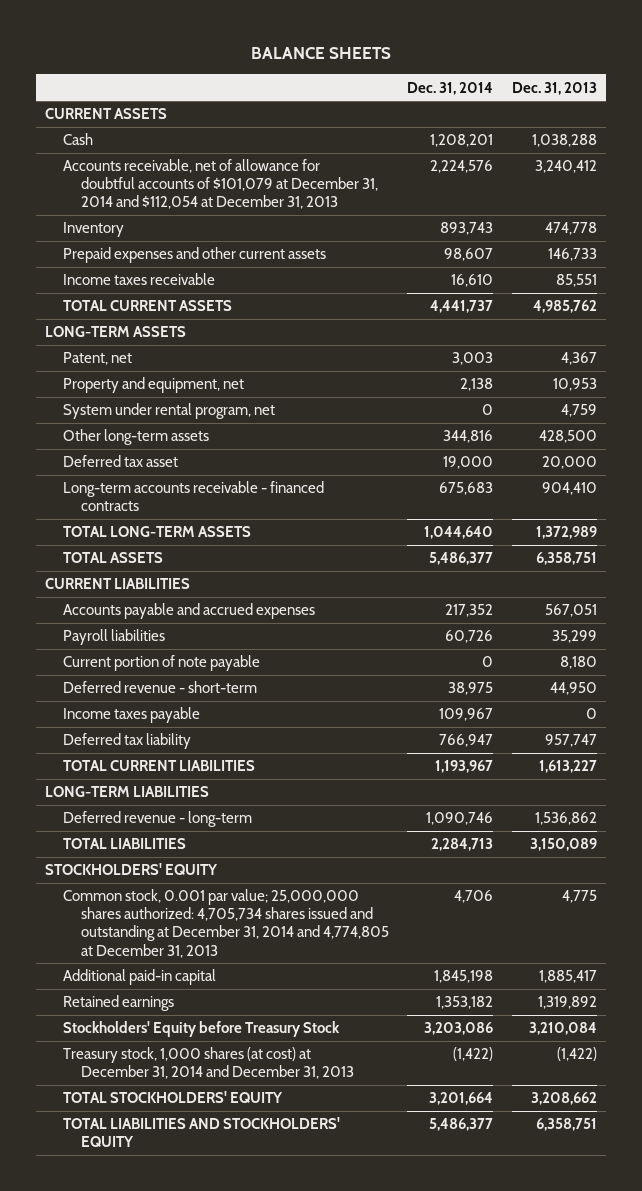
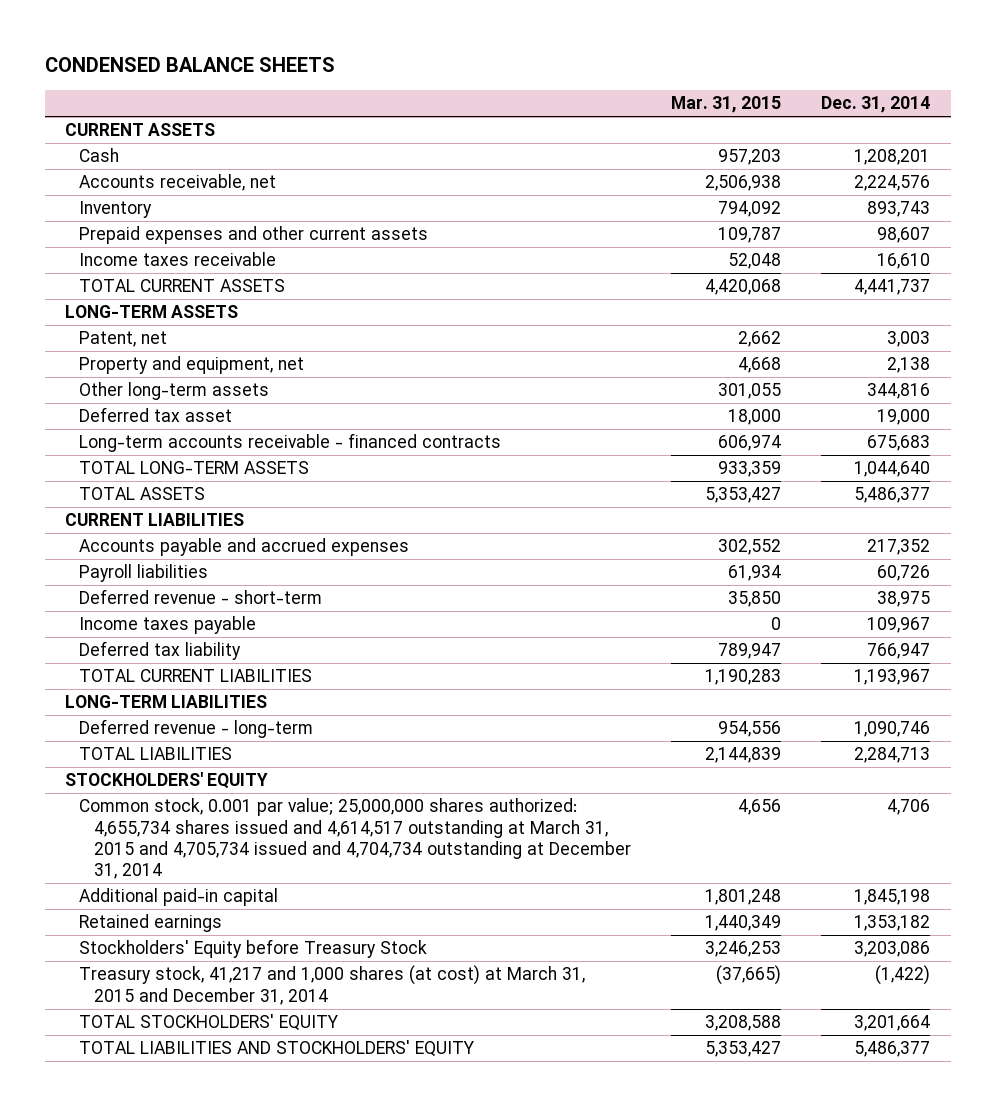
[251,47,392,60] BALANCE SHEETS -> [45,57,336,73] CONDENSED BALANCE SHEETS
[511,81,597,95] Dec. 31, 2013 -> none
none -> [670,96,781,114] Mar. 31, 2015
[62,159,378,210] Accounts receivable, net of allowance for doubtful accounts of $101,079 at December 31, 2014 and $112,054 at December 31, 2013 -> [79,174,277,192] Accounts receivable, net
[62,403,275,420] System under rental program, net -> none
[62,655,260,672] Current portion of note payable -> none
[62,889,389,958] Common stock, 0.001 par value; 25,000,000 shares authorized: 4,705,734 shares issued and outstanding at December 31, 2014 and 4,774,805 at December 31, 2013 -> [79,798,631,880] Common stock, 0.001 par value; 25,000,000 shares authorized: 4,655,734 shares issued and 4,614,517 outstanding at March 31, 2015 and 4,705,734 issued and 4,704,734 outstanding at December 31, 2014
[62,1047,354,1080] Treasury stock, 1,000 shares (at cost) at December 31, 2014 and December 31, 2013 -> [79,965,586,1005] Treasury stock, 41,217 and 1,000 shares (at cost) at March 31, 2015 and December 31, 2014

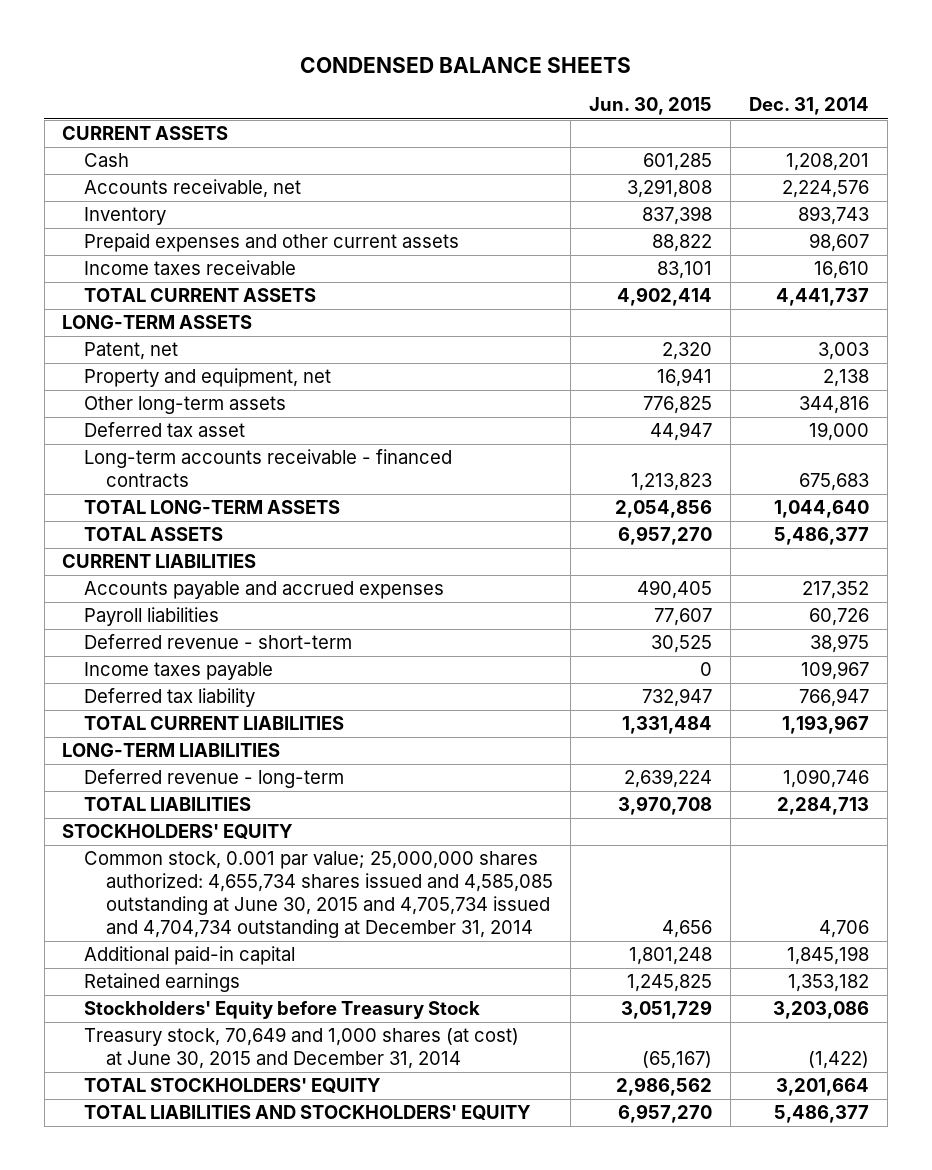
[670,96,781,114] Mar. 31, 2015 -> none
none -> [589,97,713,116] Jun. 30, 2015
[79,798,631,880] Common stock, 0.001 par value; 25,000,000 shares authorized: 4,655,734 shares issued and 4,614,517 outstanding at March 31, 2015 and 4,705,734 issued and 4,704,734 outstanding at December 31, 2014 -> [84,851,553,938] Common stock, 0.001 par value; 25,000,000 shares authorized: 4,655,734 shares issued and 4,585,085 outstanding at June 30, 2015 and 4,705,734 issued and 4,704,734 outstanding at December 31, 2014
[79,965,586,1005] Treasury stock, 41,217 and 1,000 shares (at cost) at March 31, 2015 and December 31, 2014 -> [84,1027,520,1070] Treasury stock, 70,649 and 1,000 shares (at cost) at June 30, 2015 and December 31, 2014

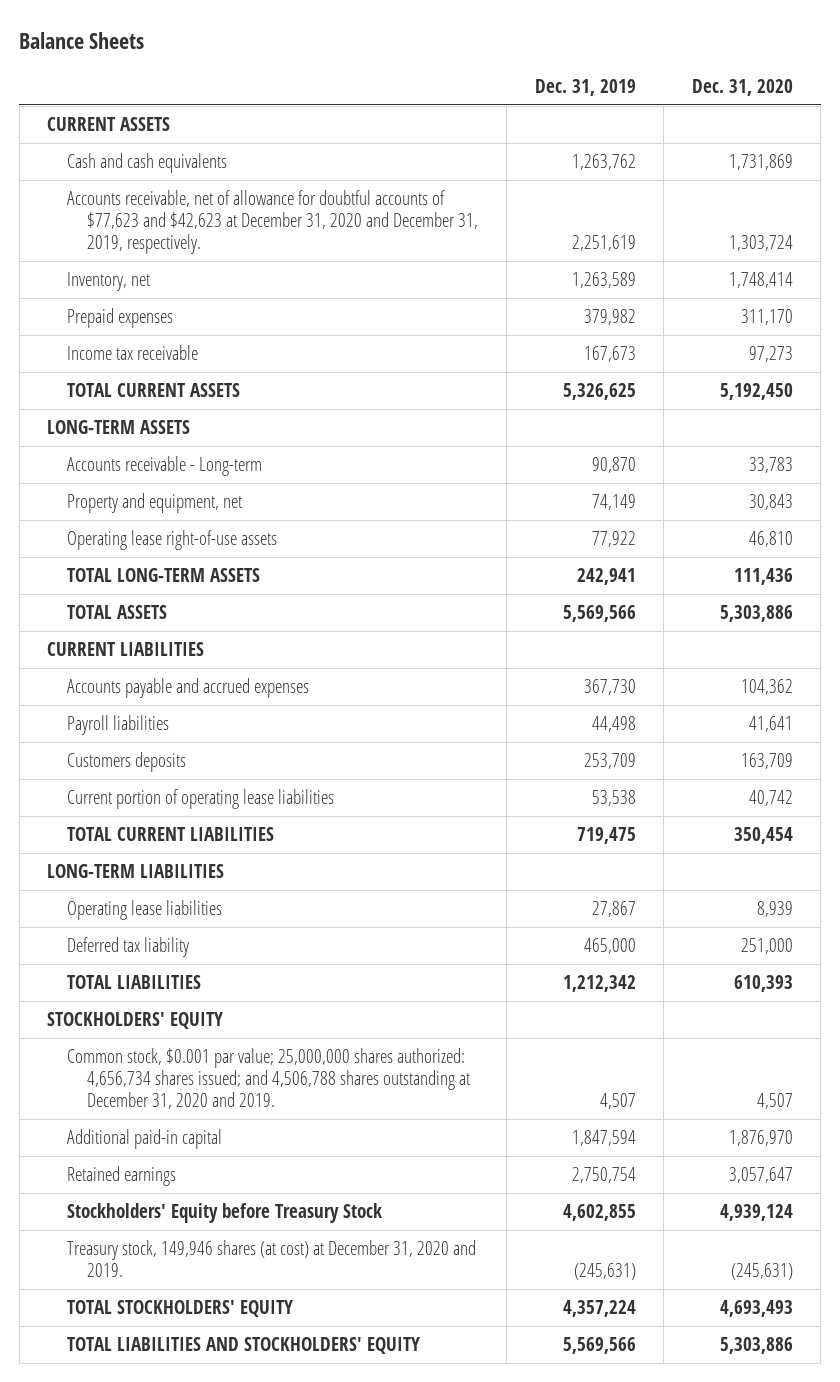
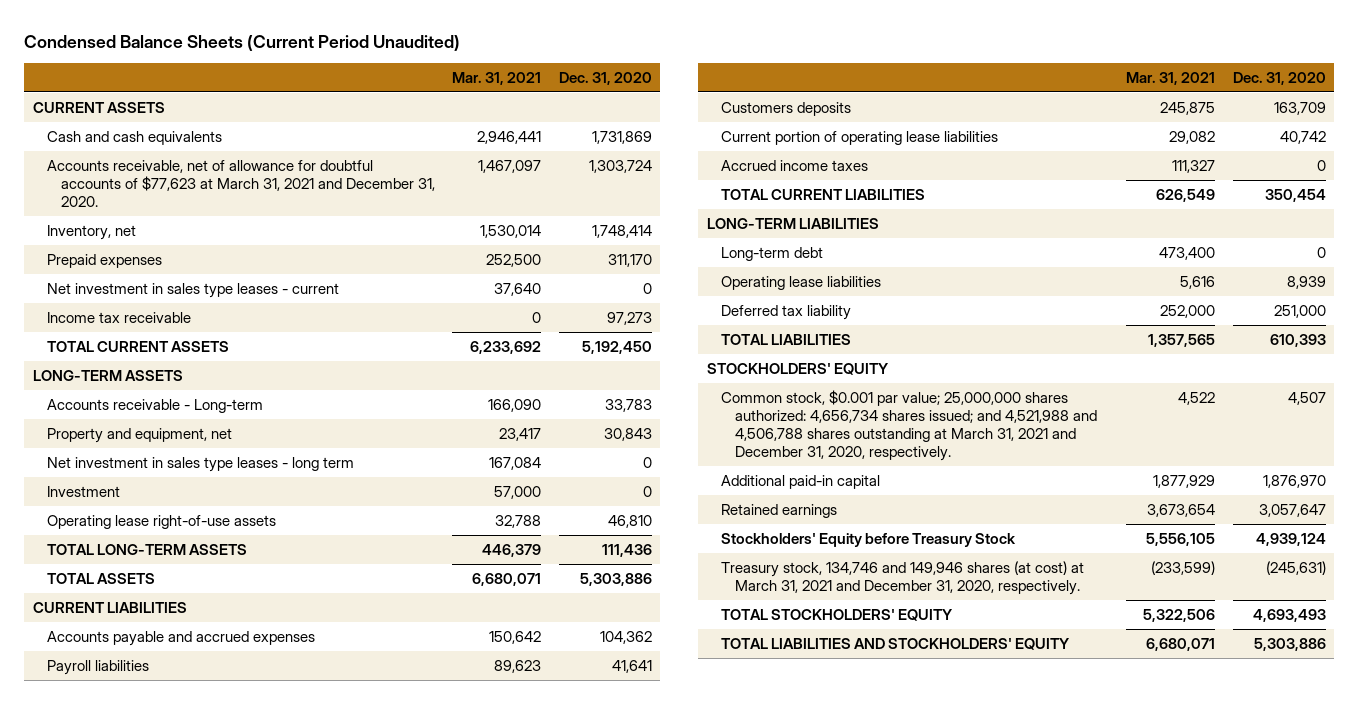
[19,31,145,49] Balance Sheets -> [24,34,461,51] Condensed Balance Sheets (Current Period Unaudited)
[534,78,636,96] Dec. 31, 2019 -> none
none -> [452,72,542,86] Mar. 31, 2021
[67,190,479,255] Accounts receivable, net of allowance for doubtful accounts of $77,623 and $42,623 at December 31, 2020 and December 31, 2019, respectively. -> [47,159,436,207] Accounts receivable, net of allowance for doubtful accounts of $77,623 at March 31, 2021 and December 31, 2020.
none -> [47,282,340,298] Net investment in sales type leases - current
none -> [47,456,355,472] Net investment in sales type leases - long term
none -> [47,485,121,497] Investment
none -> [720,159,868,171] Accrued income taxes
none -> [720,246,823,261] Long-term debt
[67,1048,471,1110] Common stock, $0.001 par value; 25,000,000 shares authorized: 4,656,734 shares issued; and 4,506,788 shares outstanding at December 31, 2020 and 2019. -> [720,389,1098,461] Common stock, $0.001 par value; 25,000,000 shares authorized: 4,656,734 shares issued; and 4,521,988 and 4,506,788 shares outstanding at March 31, 2021 and December 31, 2020, respectively.
[67,1240,477,1278] Treasury stock, 149,946 shares (at cost) at December 31, 2020 and 2019. -> [720,560,1084,595] Treasury stock, 134,746 and 149,946 shares (at cost) at March 31, 2021 and December 31, 2020, respectively.

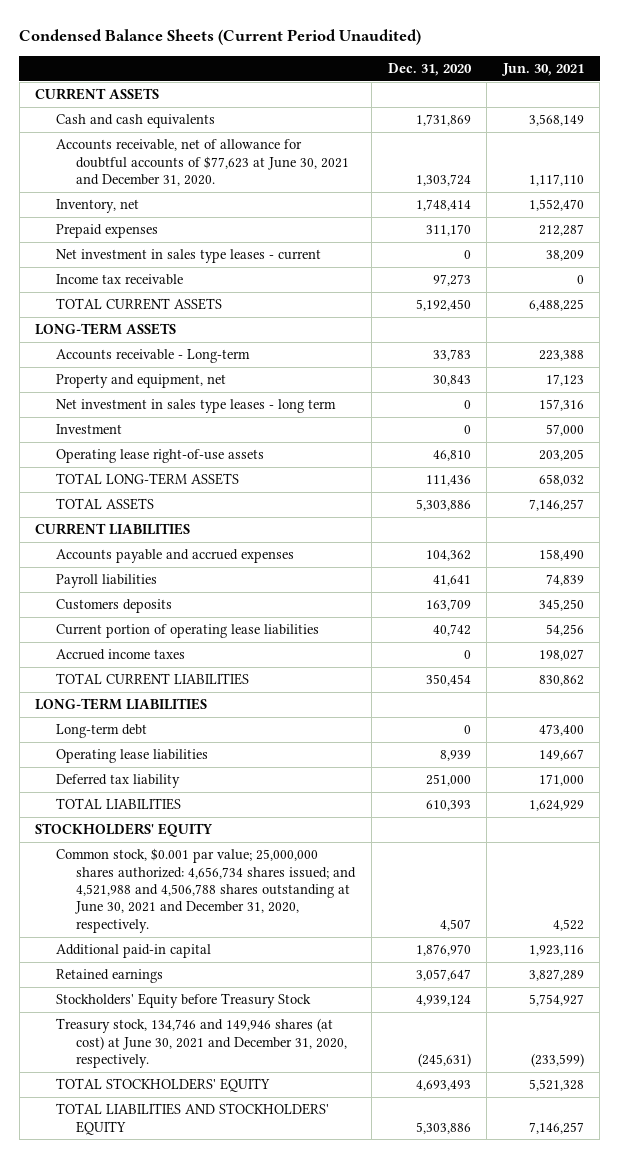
[452,72,542,86] Mar. 31, 2021 -> none
none -> [500,62,584,76] Jun. 30, 2021
[47,159,436,207] Accounts receivable, net of allowance for doubtful accounts of $77,623 at March 31, 2021 and December 31, 2020. -> [55,139,350,186] Accounts receivable, net of allowance for doubtful accounts of $77,623 at June 30, 2021 and December 31, 2020.
[720,389,1098,461] Common stock, $0.001 par value; 25,000,000 shares authorized: 4,656,734 shares issued; and 4,521,988 and 4,506,788 shares outstanding at March 31, 2021 and December 31, 2020, respectively. -> [55,848,357,933] Common stock, $0.001 par value; 25,000,000 shares authorized: 4,656,734 shares issued; and 4,521,988 and 4,506,788 shares outstanding at June 30, 2021 and December 31, 2020, respectively.
[720,560,1084,595] Treasury stock, 134,746 and 149,946 shares (at cost) at March 31, 2021 and December 31, 2020, respectively. -> [55,1018,348,1068] Treasury stock, 134,746 and 149,946 shares (at cost) at June 30, 2021 and December 31, 2020, respectively.

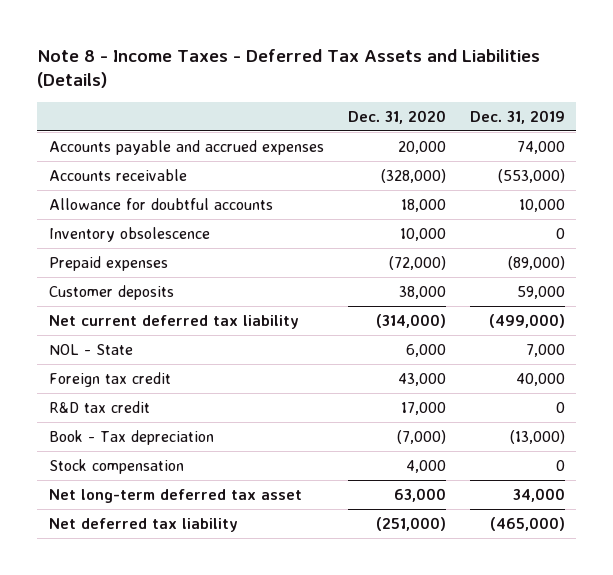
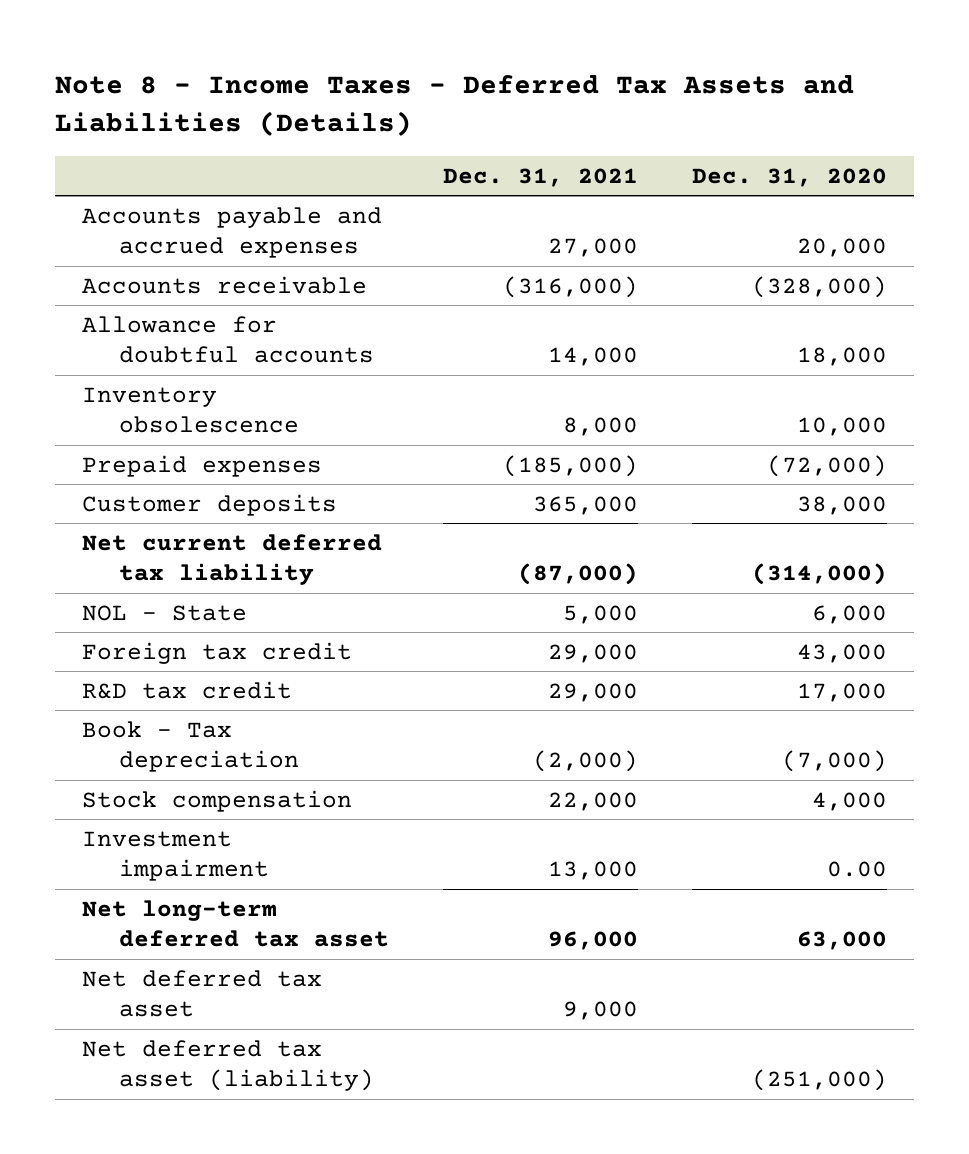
[469,109,565,124] Dec. 31, 2019 -> none
none -> [442,167,638,187] Dec. 31, 2021
none -> [81,830,269,882] Investment impairment
none -> [81,969,322,1018] Net deferred tax asset
[48,517,238,532] Net deferred tax liability -> [81,1039,374,1092] Net deferred tax asset (liability)

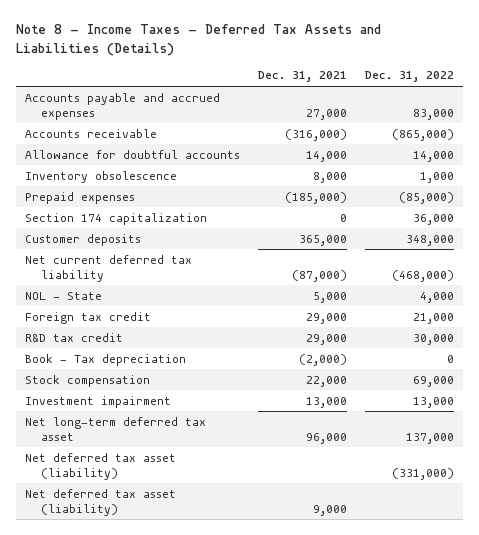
[691,167,887,187] Dec. 31, 2020 -> none
none -> [365,71,455,83] Dec. 31, 2022
none -> [24,212,207,225] Section 174 capitalization
[81,969,322,1018] Net deferred tax asset -> none
none -> [24,488,176,516] Net deferred tax asset (liability)

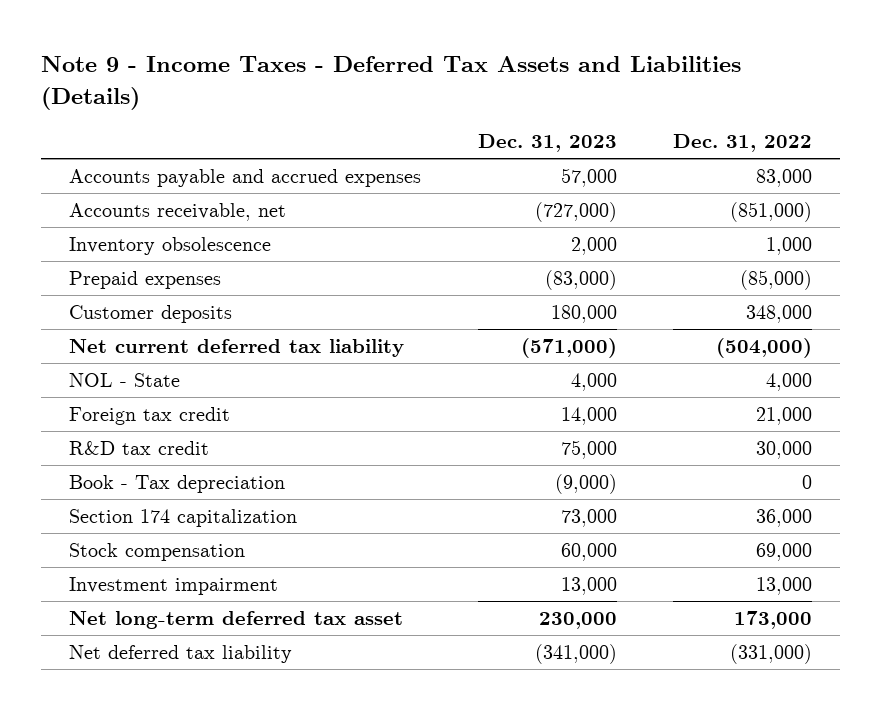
[15,24,381,56] Note 8 - Income Taxes - Deferred Tax Assets and Liabilities (Details) -> [41,56,742,110] Note 9 - Income Taxes - Deferred Tax Assets and Liabilities (Details)
[257,71,347,83] Dec. 31, 2021 -> none
none -> [477,133,617,152] Dec. 31, 2023
[24,149,240,159] Allowance for doubtful accounts -> none
[24,128,157,138] Accounts receivable -> [69,203,287,222] Accounts receivable, net
[392,128,455,141] (865,000) -> [730,202,813,223] (851,000)
[392,269,455,282] (468,000) -> [716,338,813,359] (504,000)
[24,212,207,225] Section 174 capitalization -> [69,509,298,528] Section 174 capitalization
[24,488,176,516] Net deferred tax asset (liability) -> none
[406,432,455,444] 137,000 -> [734,611,813,630] 173,000
[24,452,176,480] Net deferred tax asset (liability) -> [69,645,293,664] Net deferred tax liability

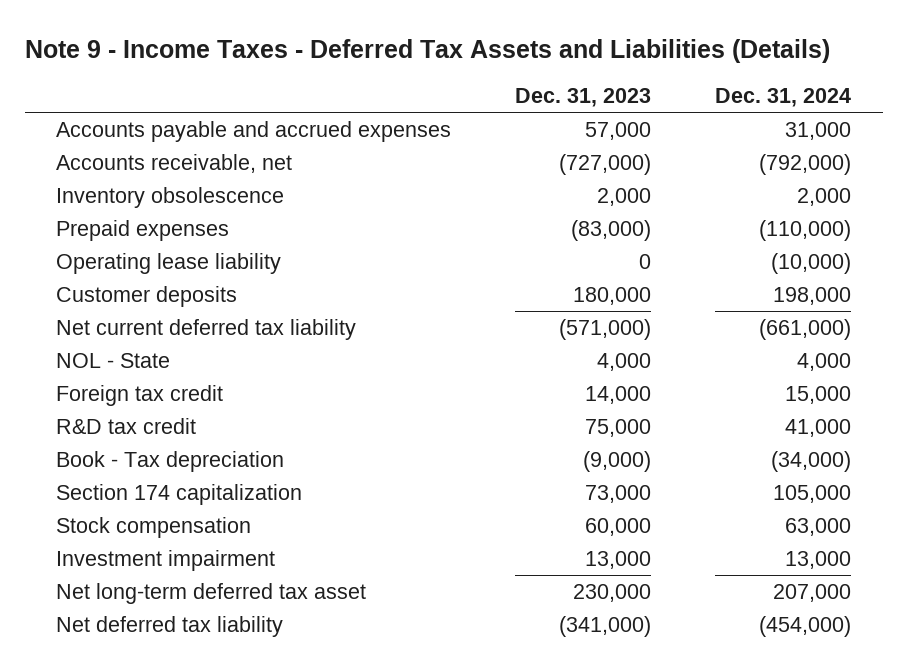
[673,133,813,152] Dec. 31, 2022 -> none
none -> [714,88,851,108] Dec. 31, 2024
none -> [56,252,282,274] Operating lease liability

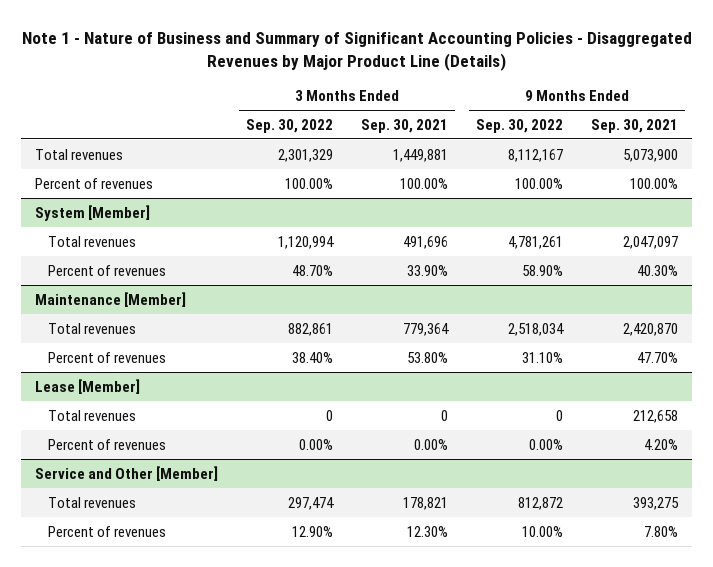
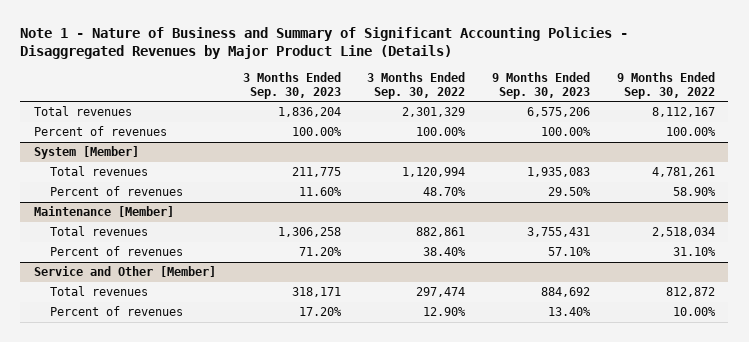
[361,118,449,133] Sep. 30, 2021 -> none
[591,118,679,133] Sep. 30, 2021 -> none
none -> [242,71,341,99] 3 Months Ended Sep. 30, 2023
none -> [492,71,591,99] 9 Months Ended Sep. 30, 2023
[34,378,140,394] Lease [Member] -> none
[47,409,136,421] Total revenues -> none
[47,438,166,450] Percent of revenues -> none

